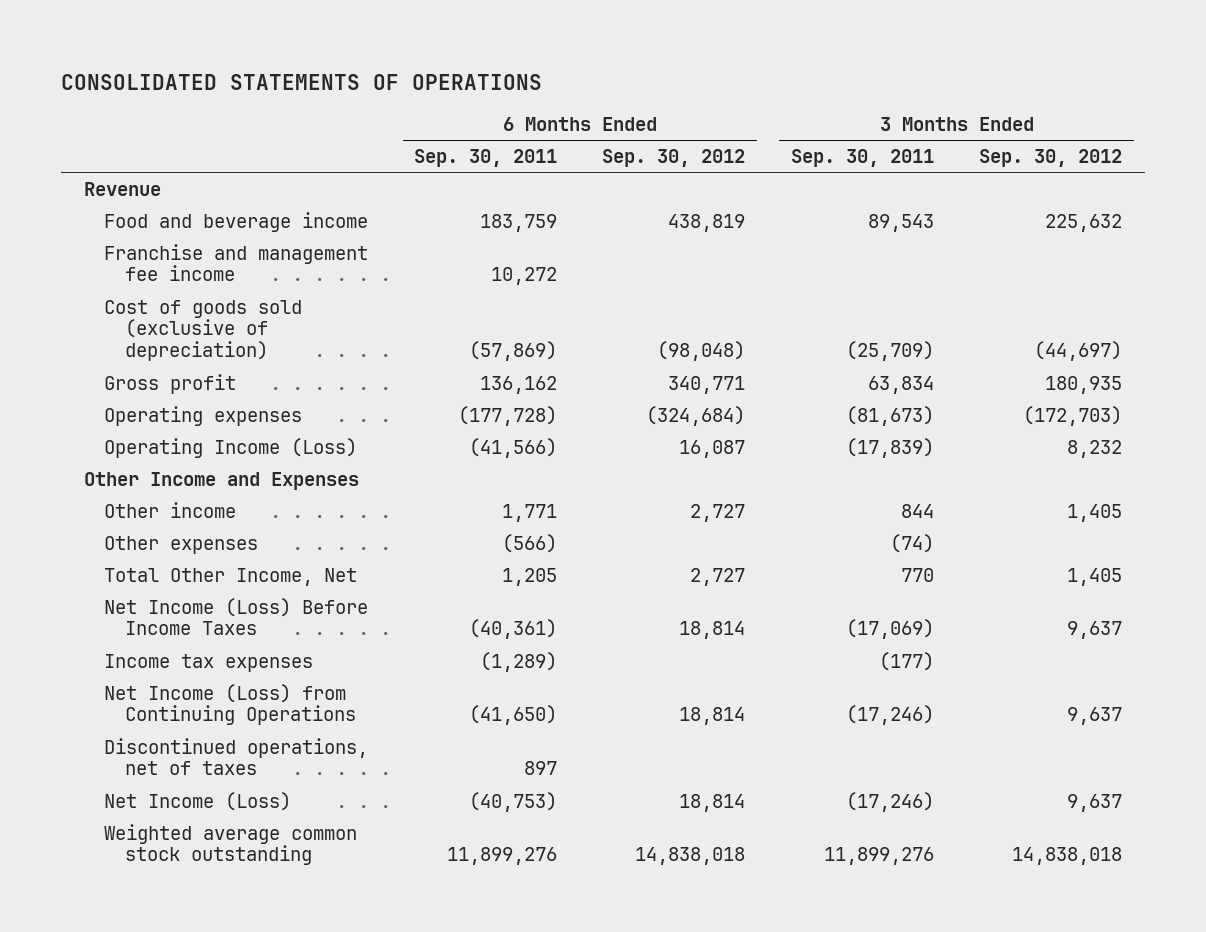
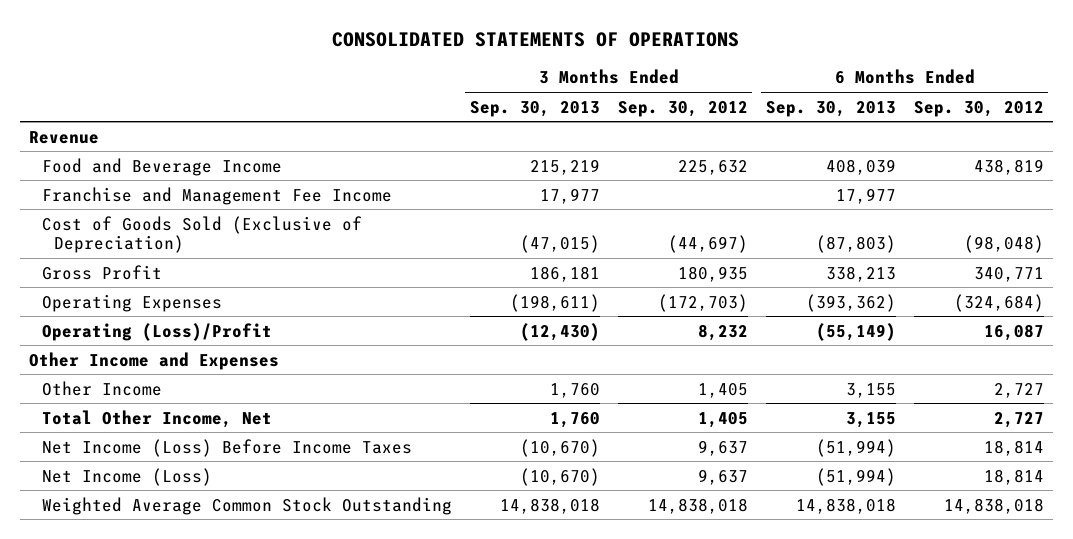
[413,148,557,167] Sep. 30, 2011 -> none
[790,148,934,167] Sep. 30, 2011 -> none
none -> [469,100,600,117] Sep. 30, 2013
none -> [765,100,896,117] Sep. 30, 2013
[104,211,369,232] Food and beverage income -> [41,157,282,176] Food and Beverage Income
[104,243,369,282] Franchise and management fee income -> [41,186,392,205] Franchise and Management Fee Income
[104,299,303,362] Cost of goods sold (exclusive of depreciation) -> [41,215,362,254] Cost of Goods Sold (Exclusive of Depreciation)
[104,373,237,394] Gross profit -> [41,264,162,280] Gross Profit
[104,405,303,426] Operating expenses -> [41,293,222,312] Operating Expenses
[104,437,358,458] Operating Income (Loss) -> [41,322,272,341] Operating (Loss)/Profit
[104,535,259,554] Other expenses -> none
[104,501,237,518] Other income -> [41,380,162,396] Other Income
[104,653,314,672] Income tax expenses -> none
[104,683,356,726] Net Income (Loss) from Continuing Operations -> none
[104,737,369,776] Discontinued operations, net of taxes -> none
[104,823,358,866] Weighted average common stock outstanding -> [41,496,452,515] Weighted Average Common Stock Outstanding

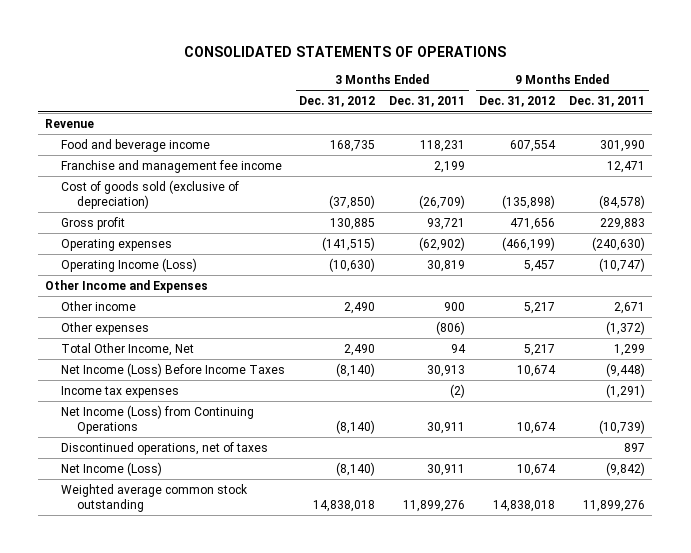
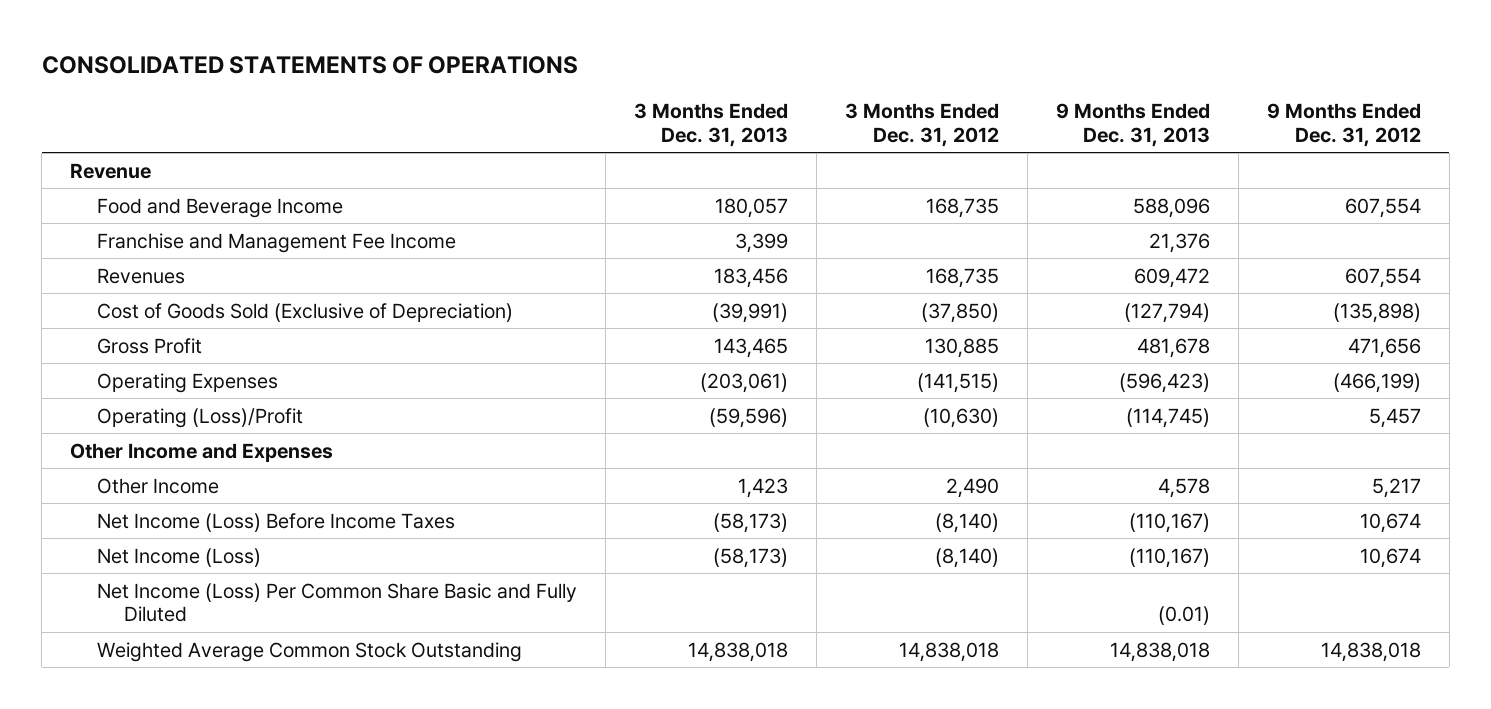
[389,96,466,108] Dec. 31, 2011 -> none
[569,96,646,108] Dec. 31, 2011 -> none
none -> [634,103,789,147] 3 Months Ended Dec. 31, 2013
none -> [1055,103,1210,147] 9 Months Ended Dec. 31, 2013
[61,138,211,152] Food and beverage income -> [97,197,344,218] Food and Beverage Income
[61,159,283,173] Franchise and management fee income -> [97,232,457,253] Franchise and Management Fee Income
none -> [97,267,186,284] Revenues
[61,179,240,210] Cost of goods sold (exclusive of depreciation) -> [97,302,514,322] Cost of Goods Sold (Exclusive of Depreciation)
[61,216,126,230] Gross profit -> [97,337,203,354] Gross Profit
[61,238,173,251] Operating expenses -> [97,372,279,393] Operating Expenses
[61,257,198,272] Operating Income (Loss) -> [97,407,304,428] Operating (Loss)/Profit
[61,321,150,335] Other expenses -> none
[61,342,195,356] Total Other Income, Net -> none
[61,300,137,311] Other income -> [97,477,220,494] Other Income
[61,385,180,398] Income tax expenses -> none
[61,404,255,435] Net Income (Loss) from Continuing Operations -> none
[61,441,269,455] Discontinued operations, net of taxes -> none
none -> [97,582,578,623] Net Income (Loss) Per Common Share Basic and Fully Diluted
[61,483,249,513] Weighted average common stock outstanding -> [97,641,523,662] Weighted Average Common Stock Outstanding

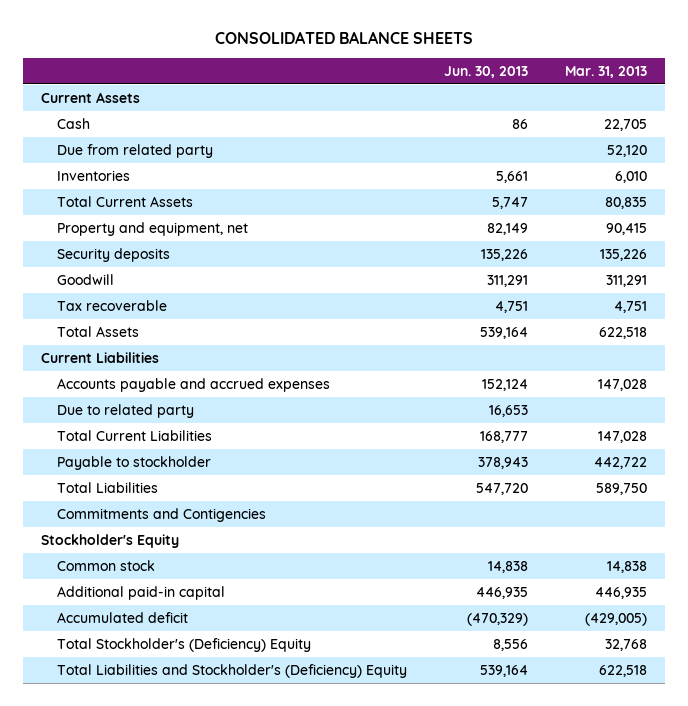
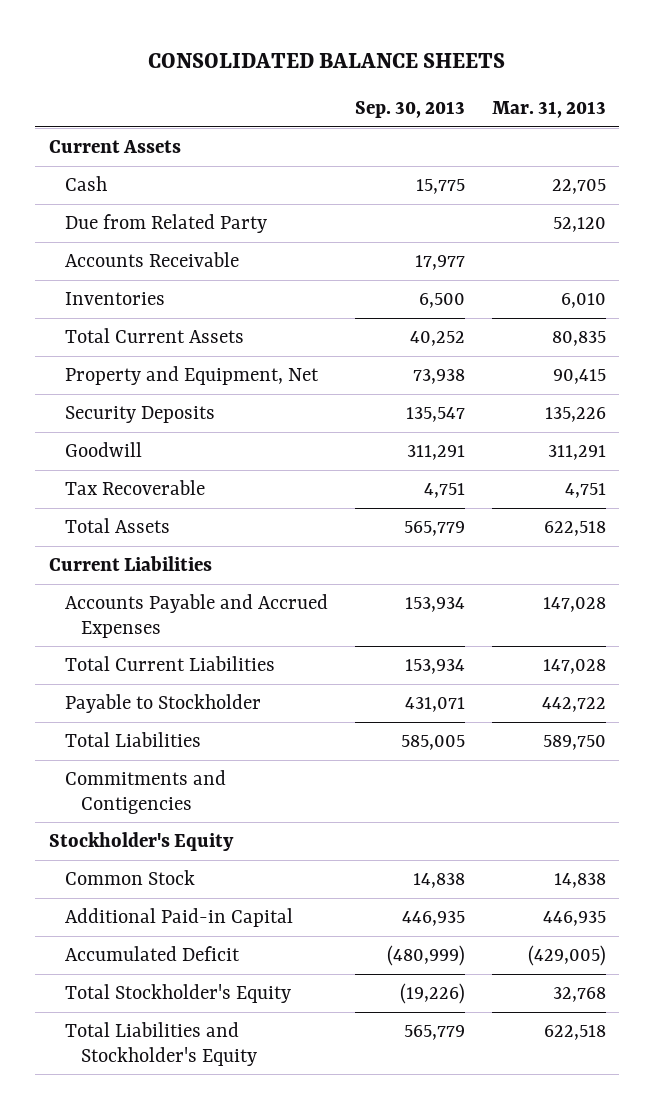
[444,65,529,78] Jun. 30, 2013 -> none
none -> [354,101,465,119] Sep. 30, 2013
[57,143,214,158] Due from related party -> [64,213,267,233] Due from Related Party
none -> [64,251,239,267] Accounts Receivable
[57,221,249,236] Property and equipment, net -> [64,365,319,385] Property and Equipment, Net
[57,247,171,262] Security deposits -> [64,405,215,423] Security Deposits
[57,299,168,311] Tax recoverable -> [64,479,205,495] Tax Recoverable
[57,403,195,418] Due to related party -> none
[57,377,331,392] Accounts payable and accrued expenses -> [64,593,328,638] Accounts Payable and Accrued Expenses
[57,455,212,470] Payable to stockholder -> [64,693,261,713] Payable to Stockholder
[57,559,156,571] Common stock -> [64,869,195,885] Common Stock
[57,585,226,600] Additional paid-in capital -> [64,907,293,927] Additional Paid-in Capital
[57,611,189,623] Accumulated deficit -> [64,945,240,961] Accumulated Deficit
[57,637,312,652] Total Stockholder's (Deficiency) Equity -> [64,983,291,1003] Total Stockholder's Equity
[57,663,408,678] Total Liabilities and Stockholder's (Deficiency) Equity -> [64,1021,257,1066] Total Liabilities and Stockholder's Equity

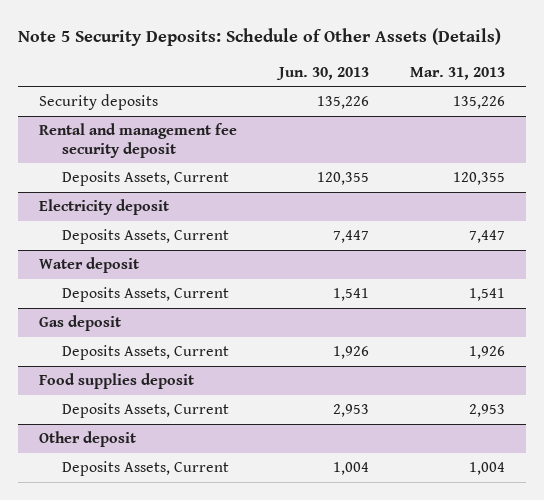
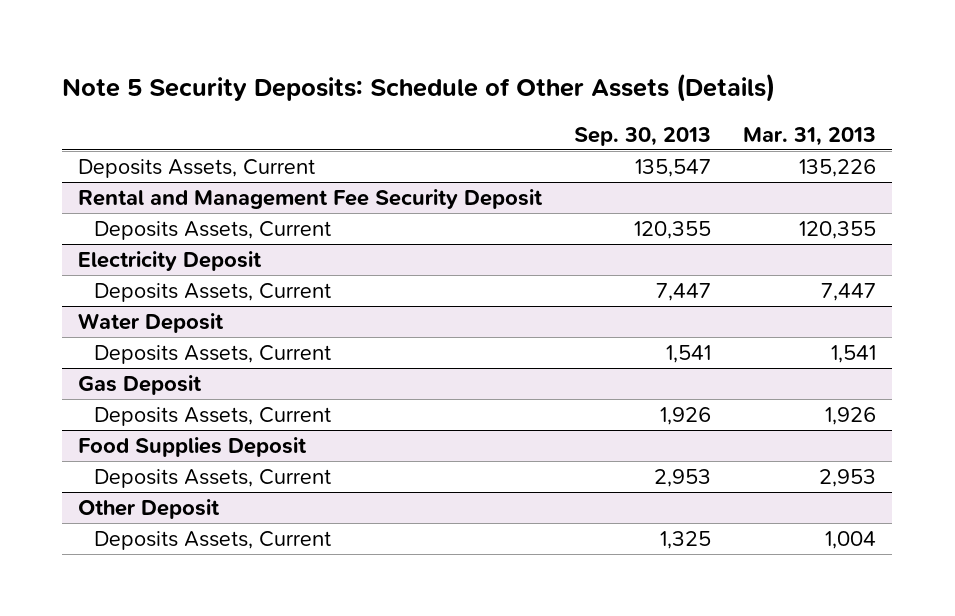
[275,66,369,80] Jun. 30, 2013 -> none
none -> [574,126,712,146] Sep. 30, 2013
[39,94,159,111] Security deposits -> [78,159,316,179] Deposits Assets, Current
[39,123,238,158] Rental and management fee security deposit -> [78,189,544,210] Rental and Management Fee Security Deposit
[39,199,170,216] Electricity deposit -> [78,251,263,272] Electricity Deposit
[39,257,140,274] Water deposit -> [78,313,225,334] Water Deposit
[39,315,122,332] Gas deposit -> [78,375,203,396] Gas Deposit
[39,373,195,390] Food supplies deposit -> [78,437,308,458] Food Supplies Deposit
[39,431,137,448] Other deposit -> [78,499,221,520] Other Deposit

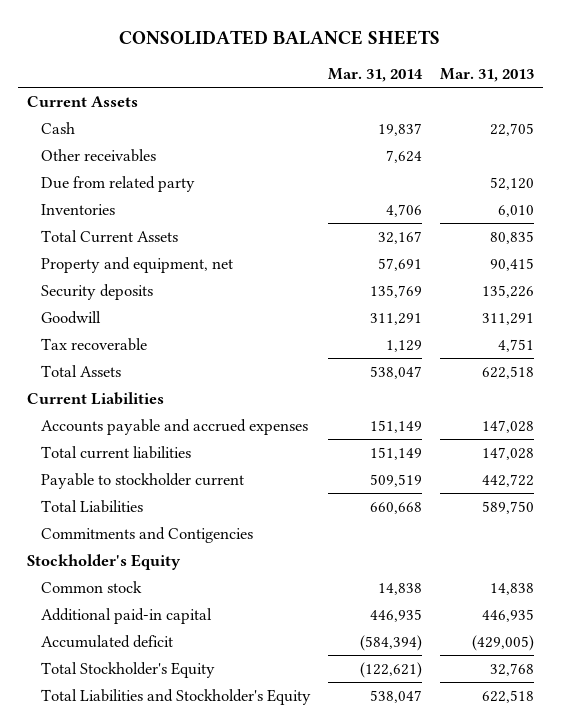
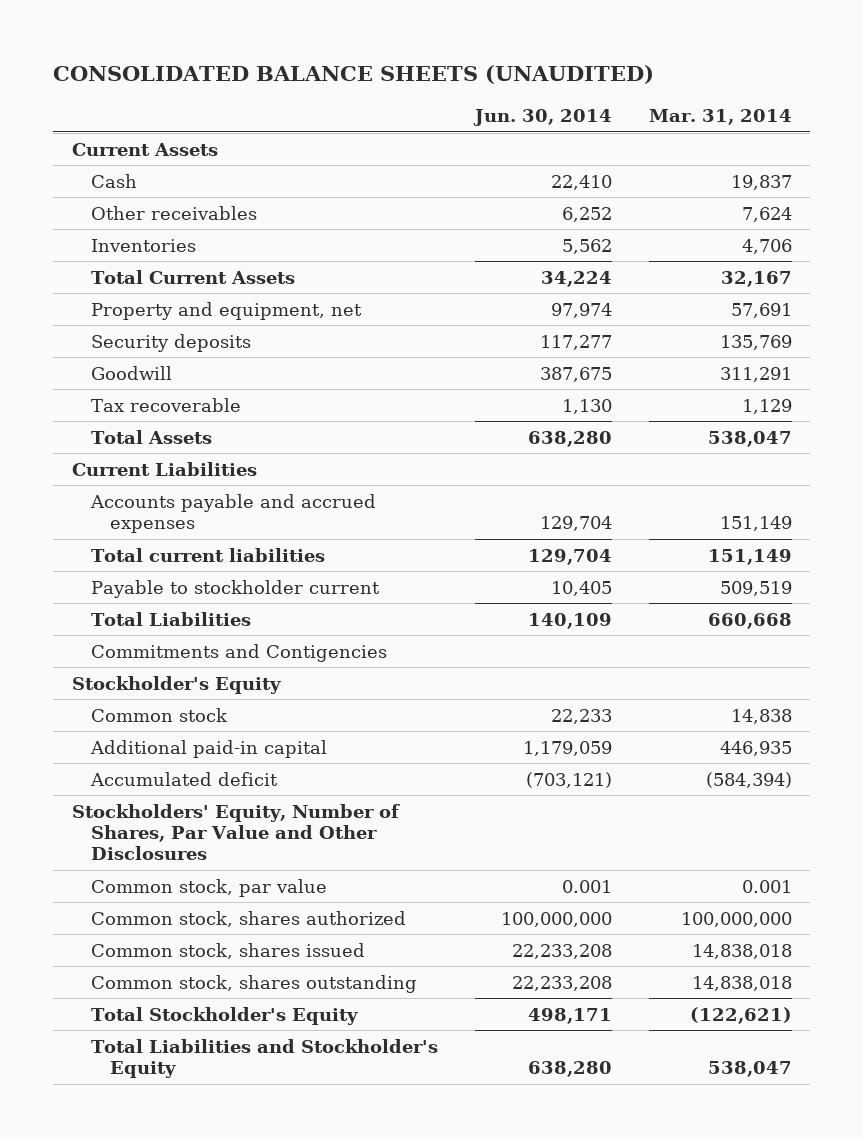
[119,29,441,45] CONSOLIDATED BALANCE SHEETS -> [53,65,655,85] CONSOLIDATED BALANCE SHEETS (UNAUDITED)
[440,68,535,83] Mar. 31, 2013 -> none
none -> [472,109,612,127] Jun. 30, 2014
[40,175,195,192] Due from related party -> none
none -> [71,803,400,861] Stockholders' Equity, Number of Shares, Par Value and Other Disclosures
none -> [90,878,327,897] Common stock, par value
none -> [90,910,406,927] Common stock, shares authorized
none -> [90,942,365,959] Common stock, shares issued
none -> [90,974,417,993] Common stock, shares outstanding

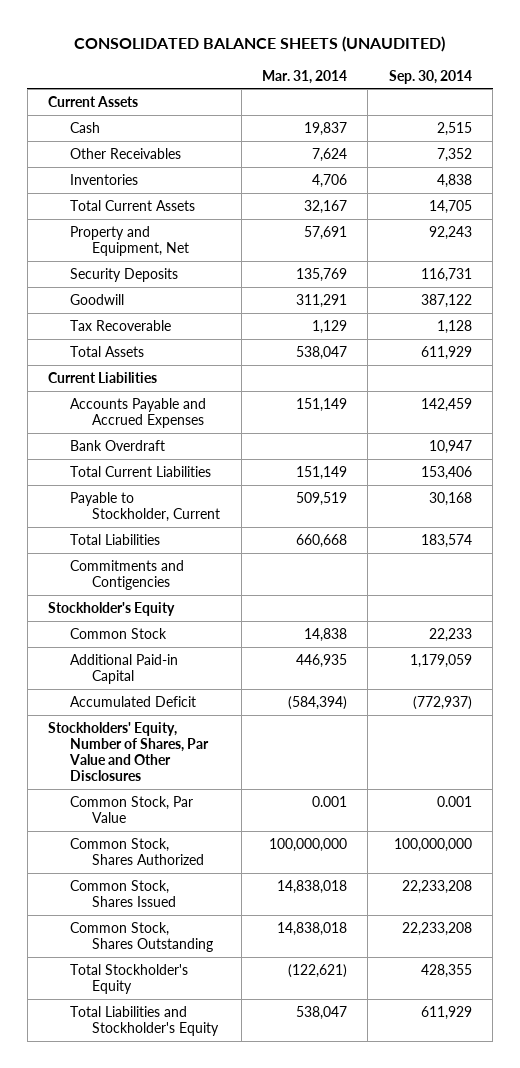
[472,109,612,127] Jun. 30, 2014 -> none
none -> [388,69,472,84] Sep. 30, 2014
[90,205,257,220] Other receivables -> [70,147,182,159] Other Receivables
[90,301,362,320] Property and equipment, net -> [70,225,190,256] Property and Equipment, Net
[90,333,251,352] Security deposits -> [70,267,179,282] Security Deposits
[90,397,241,412] Tax recoverable -> [70,319,172,331] Tax Recoverable
[89,493,376,534] Accounts payable and accrued expenses -> [70,397,207,428] Accounts Payable and Accrued Expenses
none -> [70,439,166,451] Bank Overdraft
[90,547,325,562] Total current liabilities -> [70,465,212,477] Total Current Liabilities
[90,579,380,598] Payable to stockholder current -> [70,491,221,522] Payable to Stockholder, Current
[90,707,228,722] Common stock -> [70,627,168,639] Common Stock
[89,739,327,758] Additional paid-in capital -> [70,653,179,684] Additional Paid-in Capital
[89,771,278,786] Accumulated deficit -> [70,695,197,707] Accumulated Deficit
[90,878,327,897] Common stock, par value -> [70,795,194,823] Common Stock, Par Value
[90,910,406,927] Common stock, shares authorized -> [70,837,205,865] Common Stock, Shares Authorized
[90,942,365,959] Common stock, shares issued -> [70,879,177,907] Common Stock, Shares Issued
[90,974,417,993] Common stock, shares outstanding -> [70,921,214,952] Common Stock, Shares Outstanding

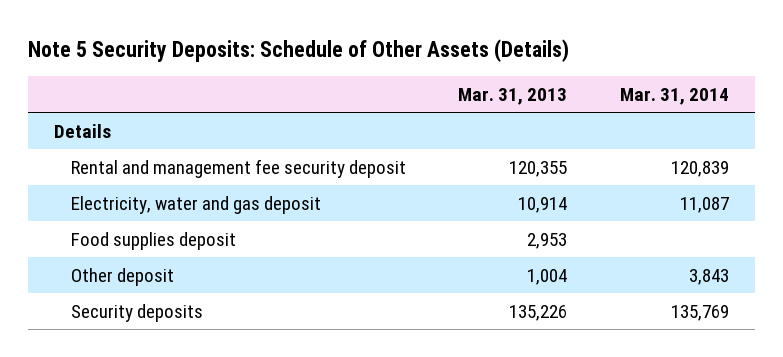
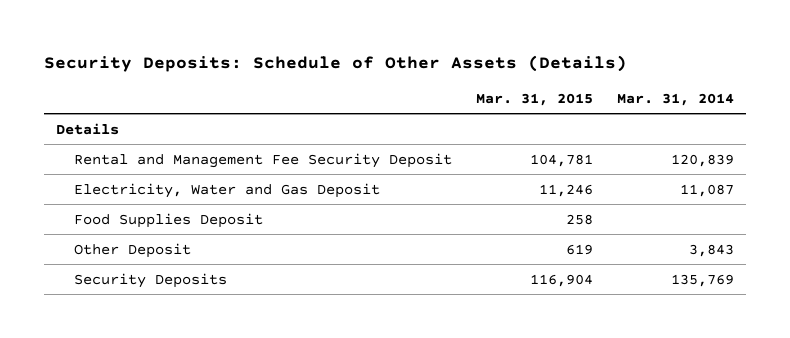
[28,39,570,63] Note 5 Security Deposits: Schedule of Other Assets (Details) -> [43,54,627,72] Security Deposits: Schedule of Other Assets (Details)
[458,87,568,105] Mar. 31, 2013 -> none
none -> [475,92,593,106] Mar. 31, 2015
[70,158,406,178] Rental and management fee security deposit -> [73,152,452,168] Rental and Management Fee Security Deposit
[70,195,321,214] Electricity, water and gas deposit -> [73,182,380,198] Electricity, Water and Gas Deposit
[70,231,236,250] Food supplies deposit -> [73,212,263,228] Food Supplies Deposit
[70,267,174,286] Other deposit -> [73,242,191,258] Other Deposit
[70,303,203,322] Security deposits -> [73,272,227,288] Security Deposits

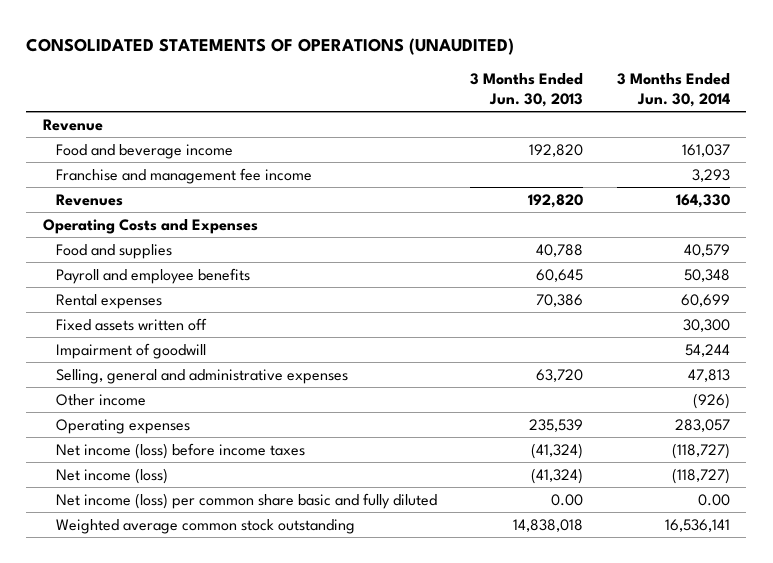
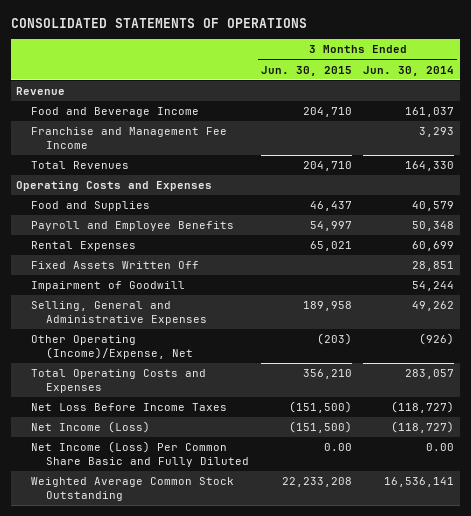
[26,37,515,55] CONSOLIDATED STATEMENTS OF OPERATIONS (UNAUDITED) -> [10,18,307,29] CONSOLIDATED STATEMENTS OF OPERATIONS
[470,73,584,108] 3 Months Ended Jun. 30, 2013 -> none
none -> [260,65,352,76] Jun. 30, 2015
[55,143,233,159] Food and beverage income -> [31,107,200,118] Food and Beverage Income
[55,167,312,184] Franchise and management fee income -> [31,127,228,150] Franchise and Management Fee Income
[55,193,123,206] Revenues -> [31,161,130,170] Total Revenues
[55,243,172,259] Food and supplies -> [31,201,151,212] Food and Supplies
[55,267,250,284] Payroll and employee benefits -> [31,221,235,232] Payroll and Employee Benefits
[55,293,162,309] Rental expenses -> [31,241,137,252] Rental Expenses
[55,317,207,331] Fixed assets written off -> [31,261,200,270] Fixed Assets Written Off
[682,318,730,332] 30,300 -> [412,261,455,272] 28,851
[55,342,206,359] Impairment of goodwill -> [31,281,186,292] Impairment of Goodwill
[55,368,348,384] Selling, general and administrative expenses -> [31,301,208,326] Selling, General and Administrative Expenses
[687,368,730,382] 47,813 -> [412,301,455,312] 49,262
[55,393,146,406] Other income -> [31,335,194,360] Other Operating (Income)/Expense, Net
[55,418,190,434] Operating expenses -> [31,369,207,394] Total Operating Costs and Expenses
[55,442,305,459] Net income (loss) before income taxes -> [31,403,228,412] Net Loss Before Income Taxes
[55,467,168,484] Net income (loss) -> [31,421,151,434] Net Income (Loss)
[55,492,437,509] Net income (loss) per common share basic and fully diluted -> [31,441,250,468] Net Income (Loss) Per Common Share Basic and Fully Diluted
[55,518,355,534] Weighted average common stock outstanding -> [31,477,235,502] Weighted Average Common Stock Outstanding

